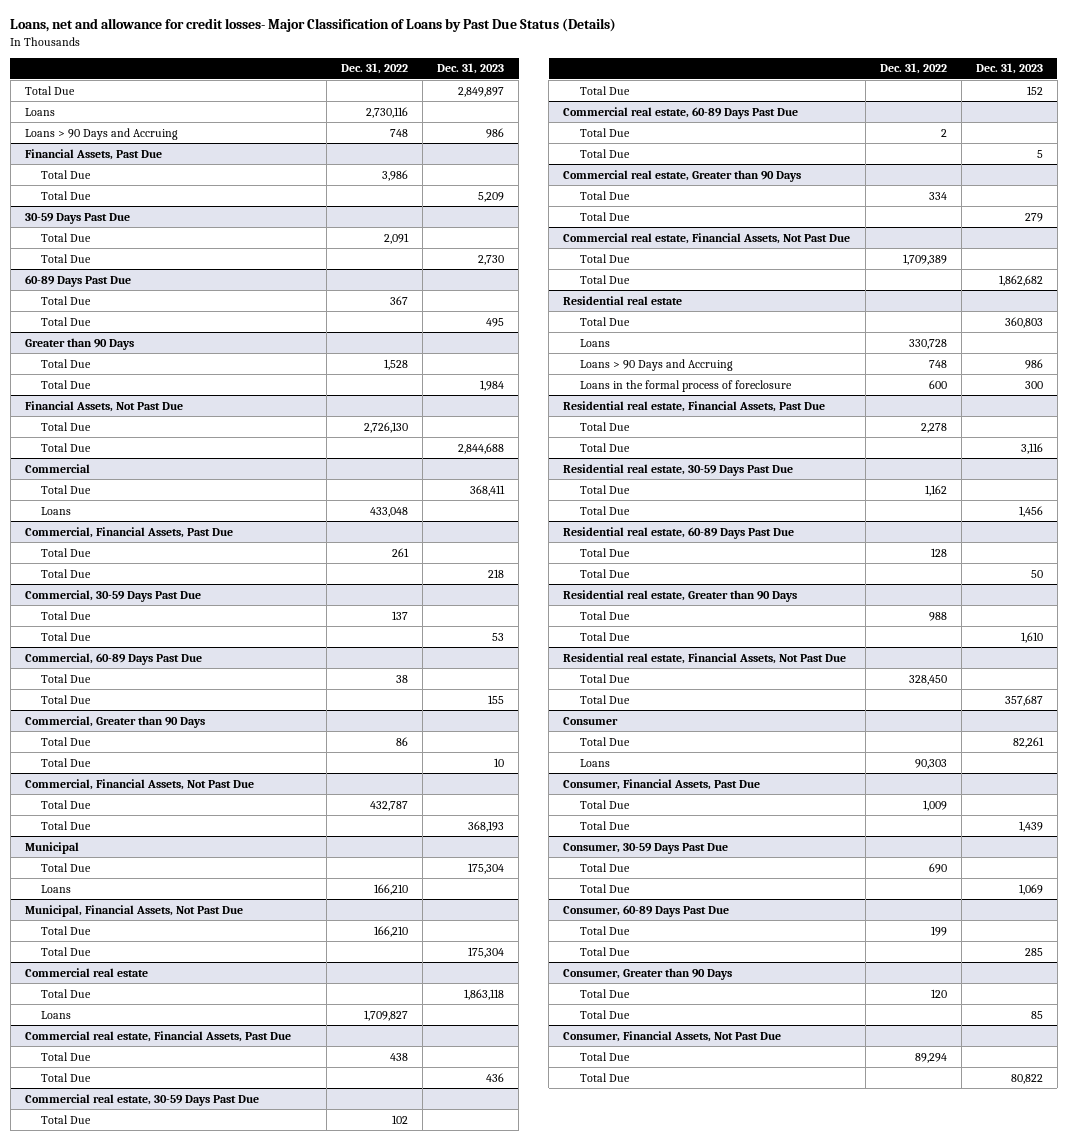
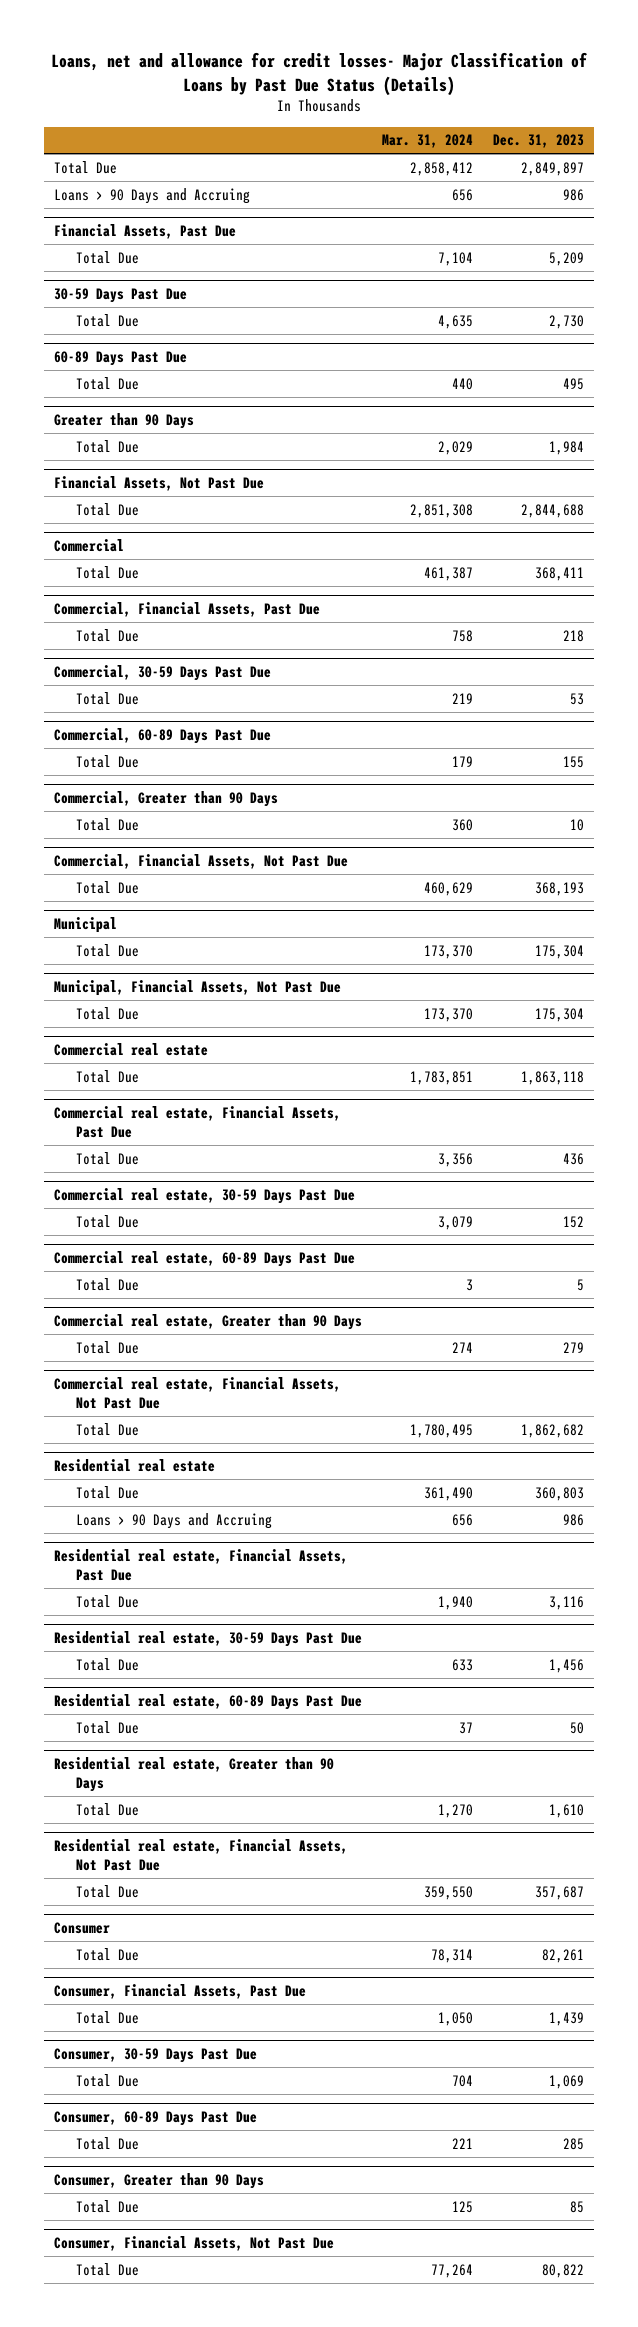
[341,63,409,75] Dec. 31, 2022 -> none
none -> [381,134,473,149] Mar. 31, 2024
[24,107,55,116] Loans -> none
[41,169,92,179] Total Due -> none
[41,232,92,242] Total Due -> none
[41,295,92,305] Total Due -> none
[41,358,92,368] Total Due -> none
[41,421,92,431] Total Due -> none
[41,506,72,515] Loans -> none
[41,547,92,557] Total Due -> none
[41,610,92,620] Total Due -> none
[41,673,92,683] Total Due -> none
[41,736,92,746] Total Due -> none
[41,799,92,809] Total Due -> none
[41,884,72,893] Loans -> none
[41,925,92,935] Total Due -> none
[41,1010,72,1019] Loans -> none
[41,1051,92,1061] Total Due -> none
[41,1114,92,1124] Total Due -> none
[579,127,630,137] Total Due -> none
[579,190,630,200] Total Due -> none
[579,253,630,263] Total Due -> none
[579,338,610,347] Loans -> none
[579,379,792,392] Loans in the formal process of foreclosure -> none
[579,421,630,431] Total Due -> none
[579,484,630,494] Total Due -> none
[579,547,630,557] Total Due -> none
[579,610,630,620] Total Due -> none
[579,673,630,683] Total Due -> none
[579,758,610,767] Loans -> none
[579,799,630,809] Total Due -> none
[579,862,630,872] Total Due -> none
[579,925,630,935] Total Due -> none
[579,988,630,998] Total Due -> none
[579,1051,630,1061] Total Due -> none

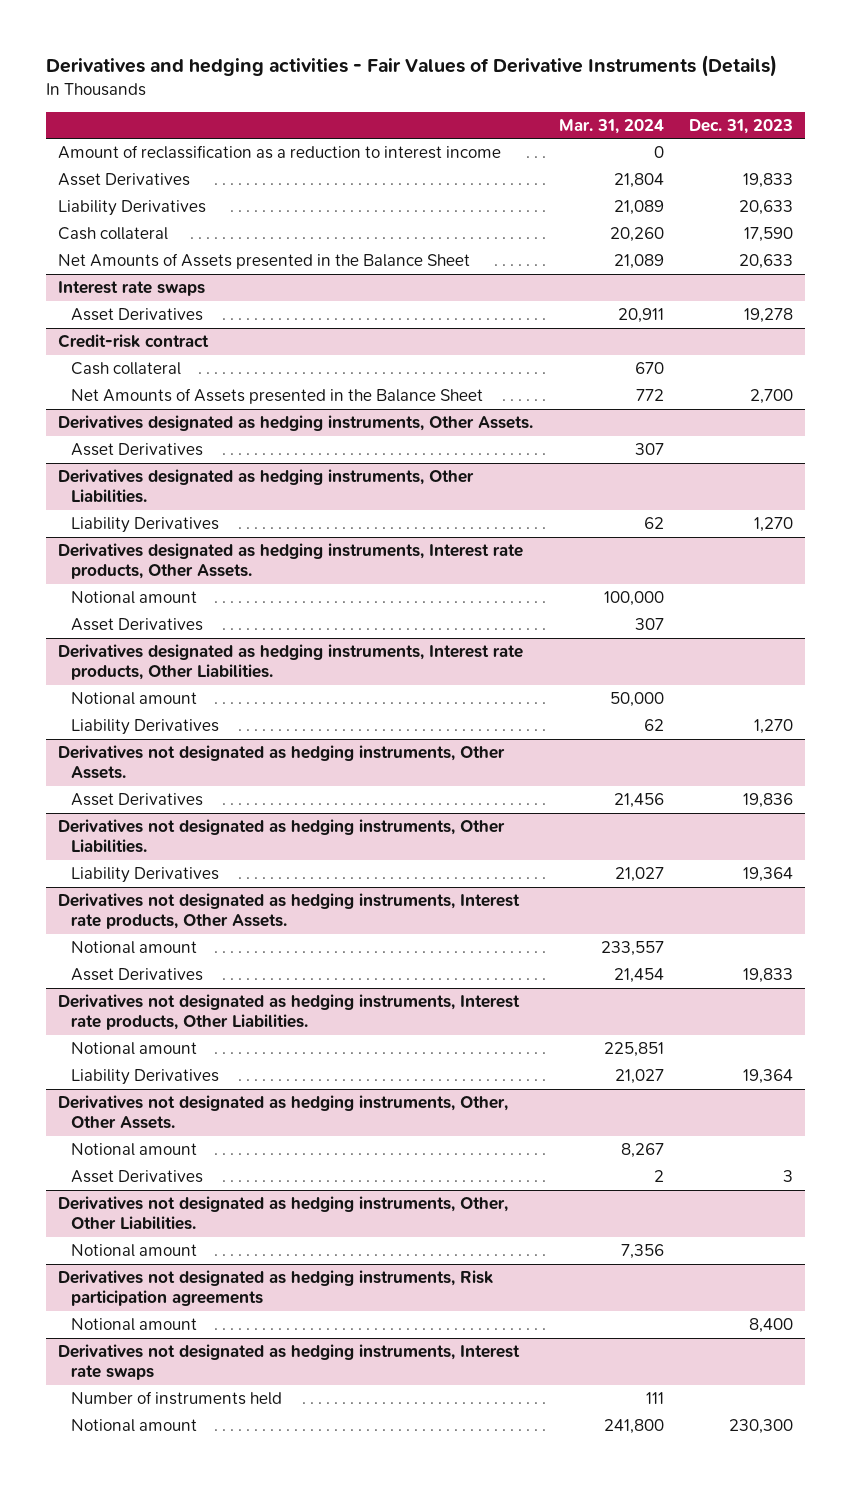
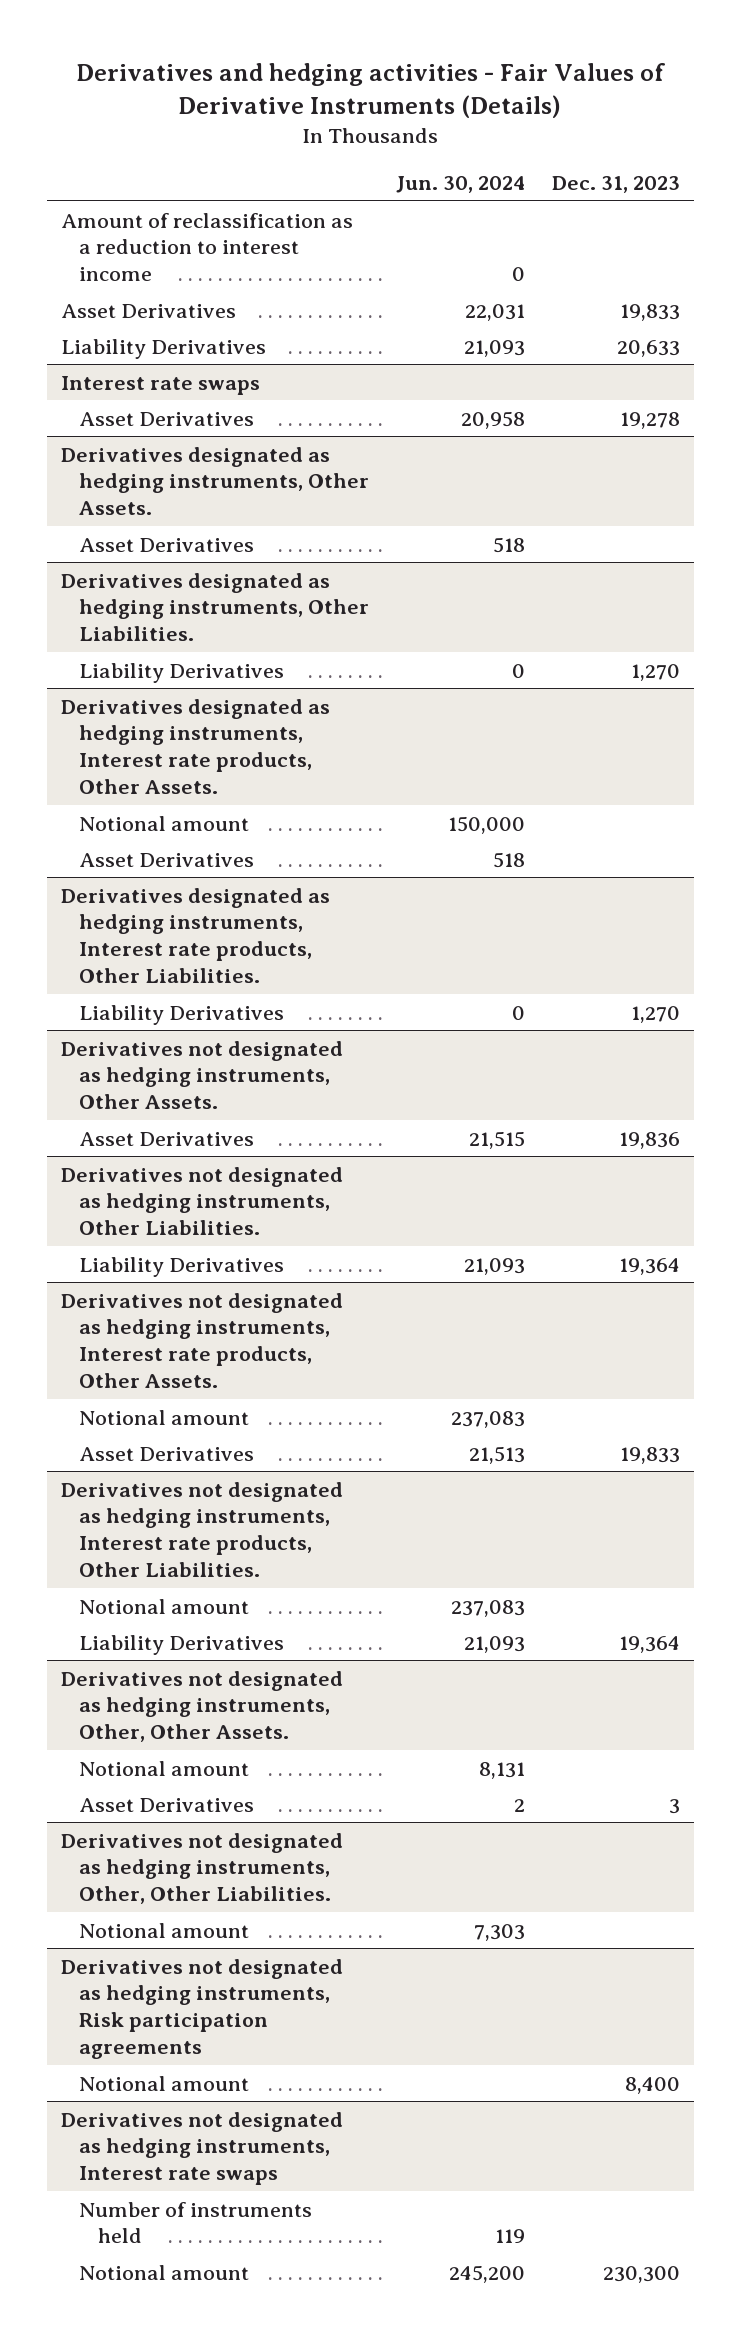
[558,118,664,134] Mar. 31, 2024 -> none
none -> [396,176,526,194] Jun. 30, 2024
[58,227,169,241] Cash collateral -> none
[58,253,471,270] Net Amounts of Assets presented in the Balance Sheet -> none
[58,334,210,349] Credit-risk contract -> none
[71,362,182,376] Cash collateral -> none
[71,388,484,405] Net Amounts of Assets presented in the Balance Sheet -> none
[71,692,198,706] Notional amount -> none

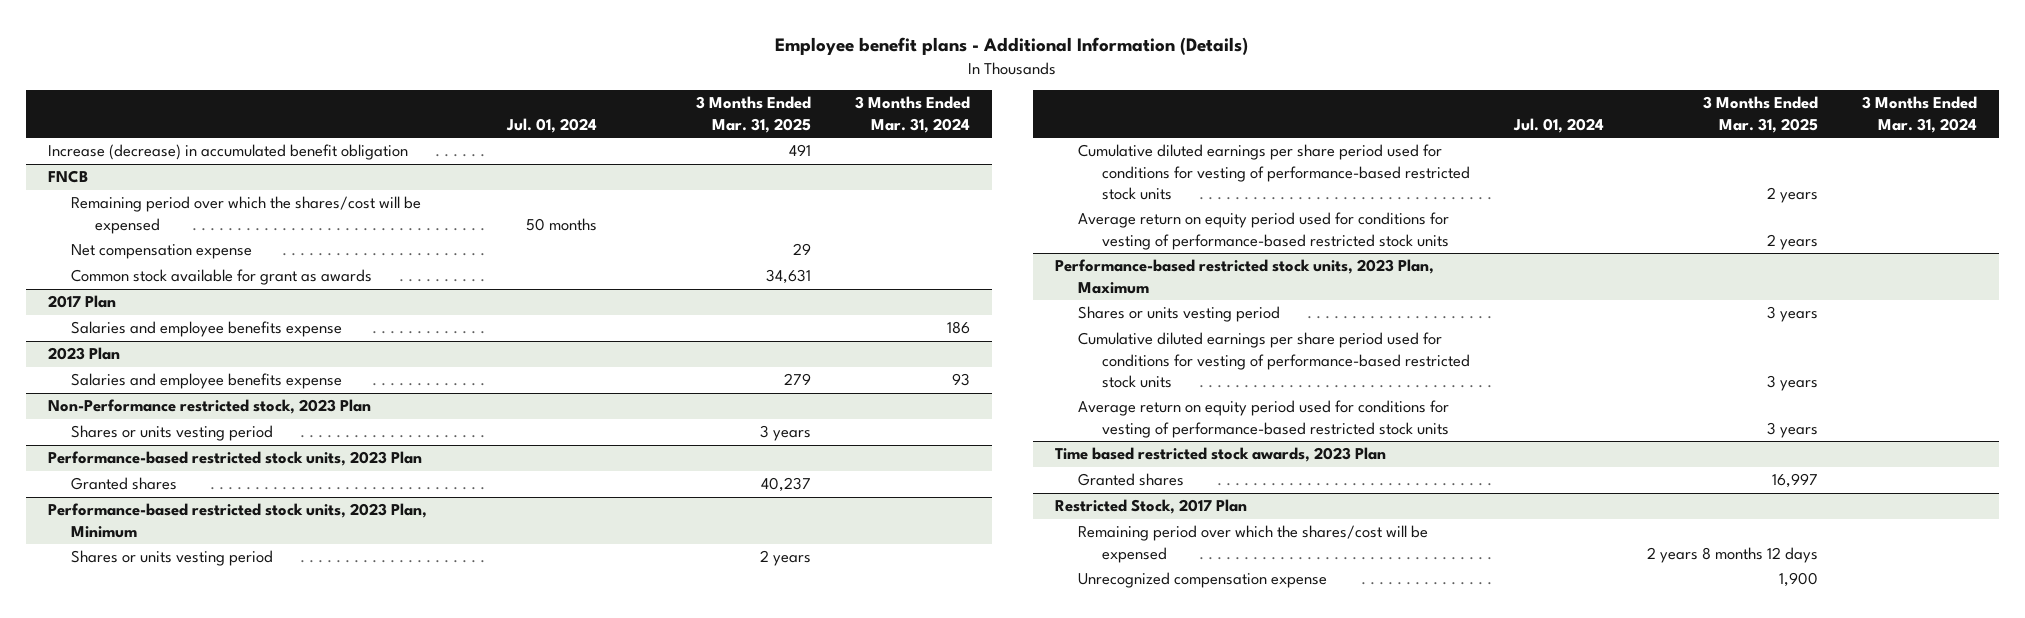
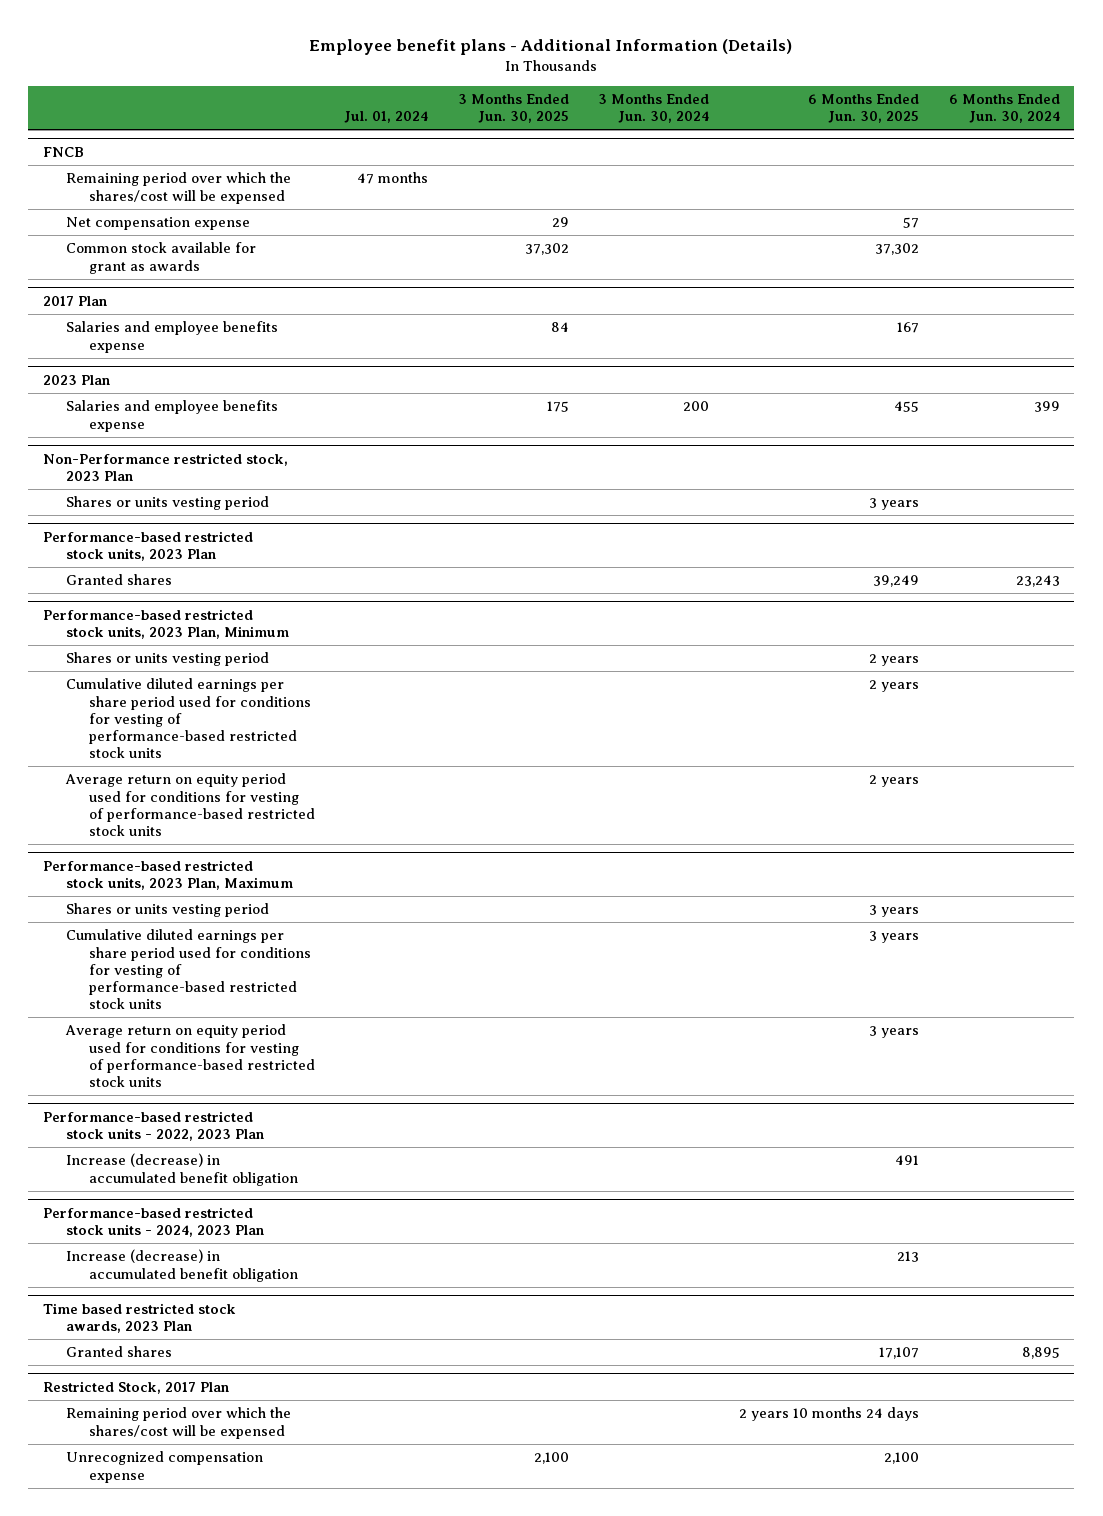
[696,96,812,133] 3 Months Ended Mar. 31, 2025 -> none
[854,96,970,133] 3 Months Ended Mar. 31, 2024 -> none
none -> [457,93,569,124] 3 Months Ended Jun. 30, 2025
none -> [598,93,710,124] 3 Months Ended Jun. 30, 2024
none -> [807,93,919,124] 6 Months Ended Jun. 30, 2025
none -> [948,93,1060,124] 6 Months Ended Jun. 30, 2024
[47,144,408,161] Increase (decrease) in accumulated benefit obligation -> none
[525,217,597,231] 50 months -> [357,172,429,185] 47 months
none -> [43,1110,265,1142] Performance-based restricted stock units - 2022, 2023 Plan
none -> [66,1153,298,1186] Increase (decrease) in accumulated benefit obligation
none -> [43,1206,265,1238] Performance-based restricted stock units - 2024, 2023 Plan
none -> [66,1249,298,1282] Increase (decrease) in accumulated benefit obligation

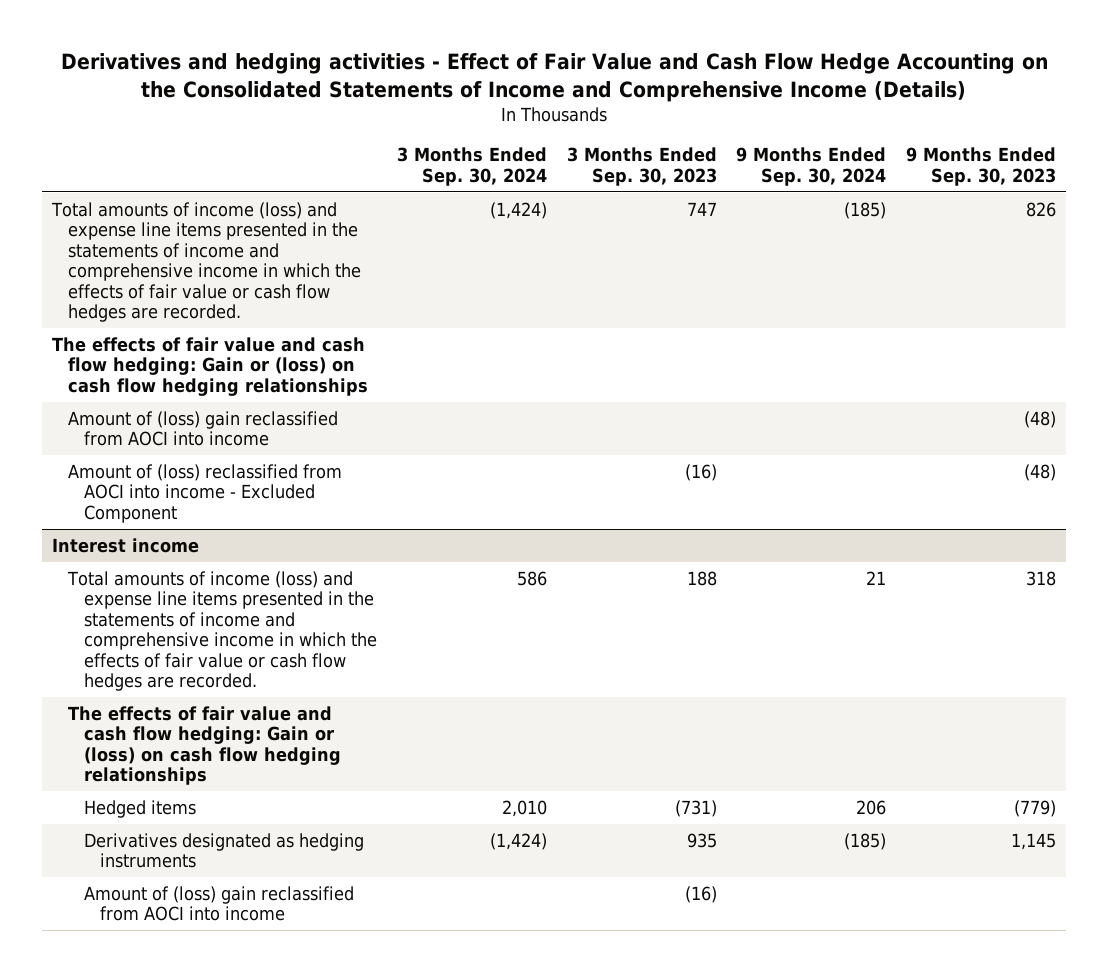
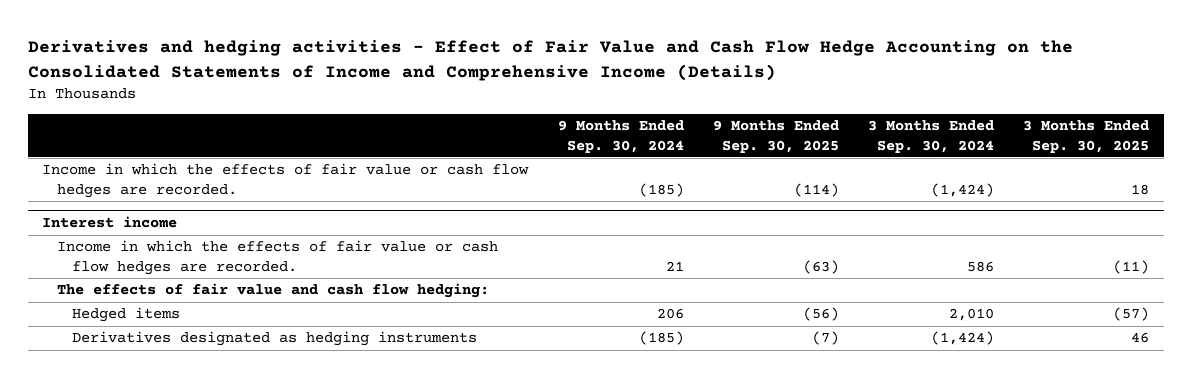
[566,147,717,186] 3 Months Ended Sep. 30, 2023 -> none
[905,147,1056,186] 9 Months Ended Sep. 30, 2023 -> none
none -> [712,119,839,153] 9 Months Ended Sep. 30, 2025
none -> [1023,119,1150,153] 3 Months Ended Sep. 30, 2025
[51,336,368,396] The effects of fair value and cash flow hedging: Gain or (loss) on cash flow hedging relationships -> none
[67,410,338,447] Amount of (loss) gain reclassified from AOCI into income -> none
[67,463,342,523] Amount of (loss) reclassified from AOCI into income - Excluded Component -> none
[50,201,361,323] Total amounts of income (loss) and expense line items presented in the statements of income and comprehensive income in which the effects of fair value or cash flow hedges are recorded. -> [42,163,530,199] Income in which the effects of fair value or cash flow hedges are recorded.
[66,570,378,692] Total amounts of income (loss) and expense line items presented in the statements of income and comprehensive income in which the effects of fair value or cash flow hedges are recorded. -> [57,240,499,276] Income in which the effects of fair value or cash flow hedges are recorded.
[67,705,342,786] The effects of fair value and cash flow hedging: Gain or (loss) on cash flow hedging relationships -> [57,283,490,299] The effects of fair value and cash flow hedging:
[84,885,355,922] Amount of (loss) gain reclassified from AOCI into income -> none

